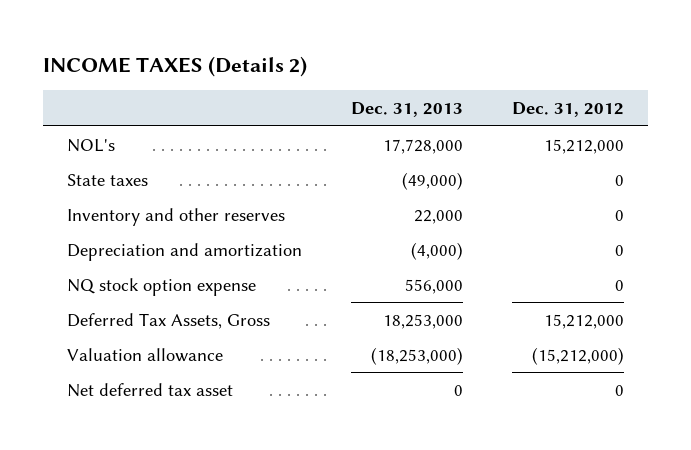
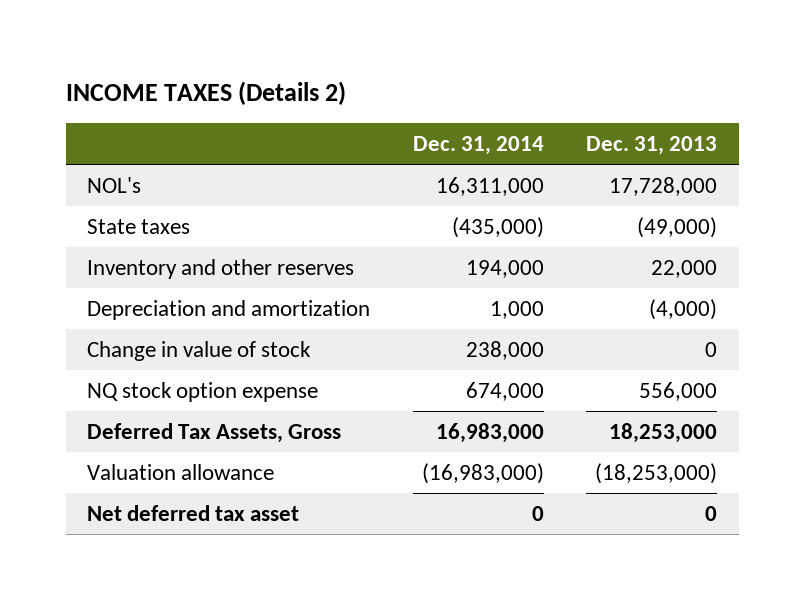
[511,101,624,117] Dec. 31, 2012 -> none
none -> [412,135,544,155] Dec. 31, 2014
none -> [87,340,312,361] Change in value of stock

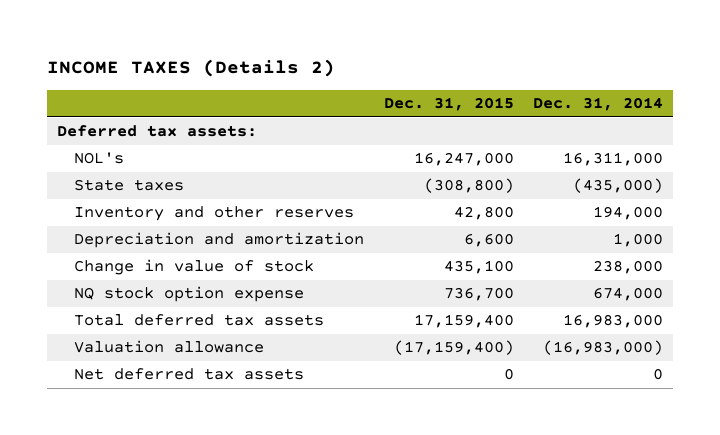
[586,135,718,155] Dec. 31, 2013 -> none
none -> [383,97,514,112] Dec. 31, 2015
none -> [56,125,257,138] Deferred tax assets:
[87,422,342,443] Deferred Tax Assets, Gross -> [73,314,324,327] Total deferred tax assets
[87,504,300,521] Net deferred tax asset -> [73,368,304,381] Net deferred tax assets

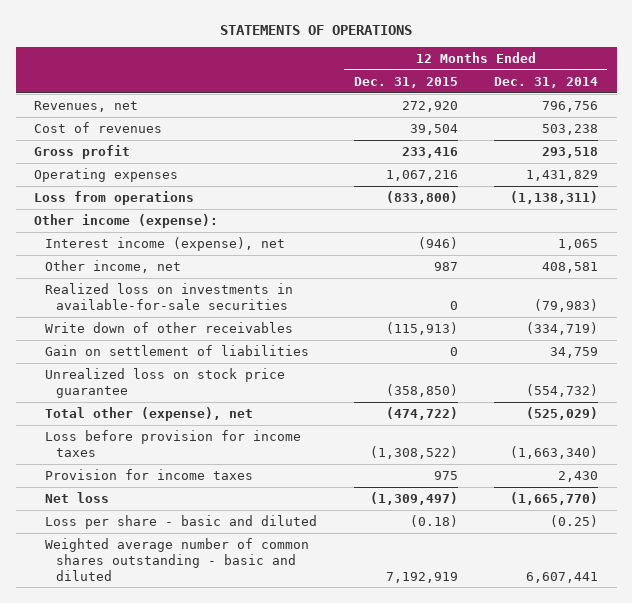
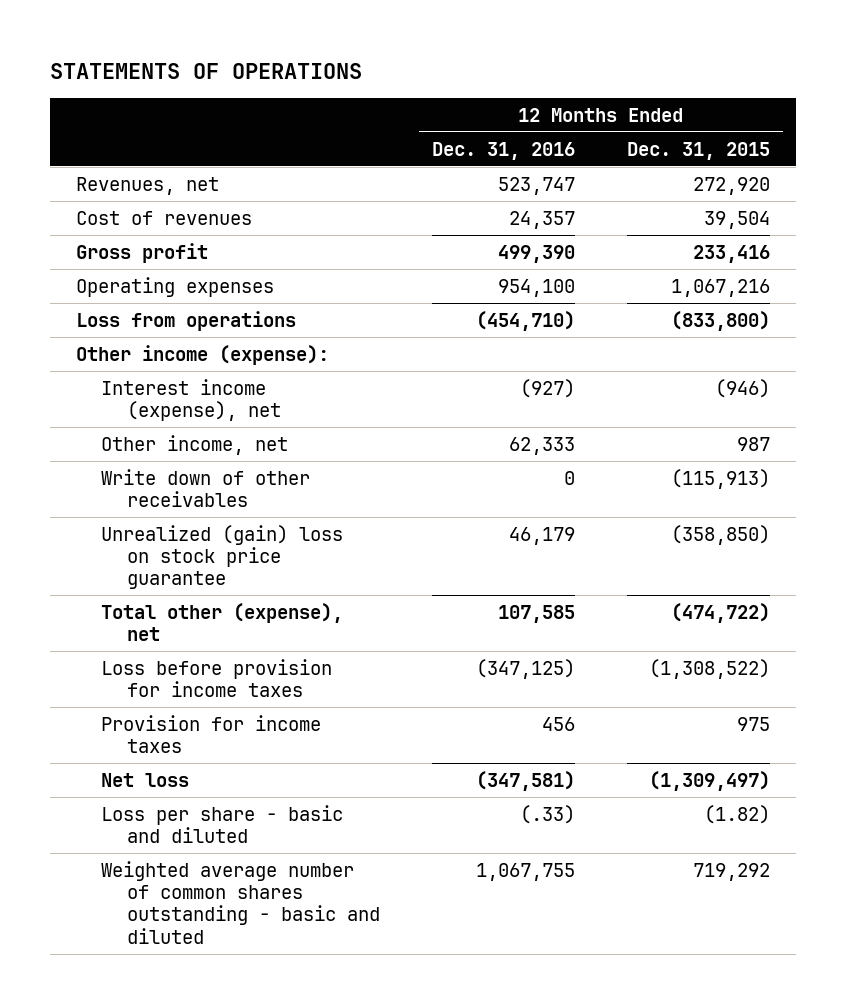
[494,76,599,88] Dec. 31, 2014 -> none
none -> [431,141,575,160] Dec. 31, 2016
[44,282,293,310] Realized loss on investments in available-for-sale securities -> none
[44,344,309,356] Gain on settlement of liabilities -> none
[44,367,285,398] Unrealized loss on stock price guarantee -> [101,524,344,590] Unrealized (gain) loss on stock price guarantee
[409,514,458,527] (0.18) -> [703,804,770,824] (1.82)
[385,571,458,583] 7,192,919 -> [692,862,770,881] 719,292

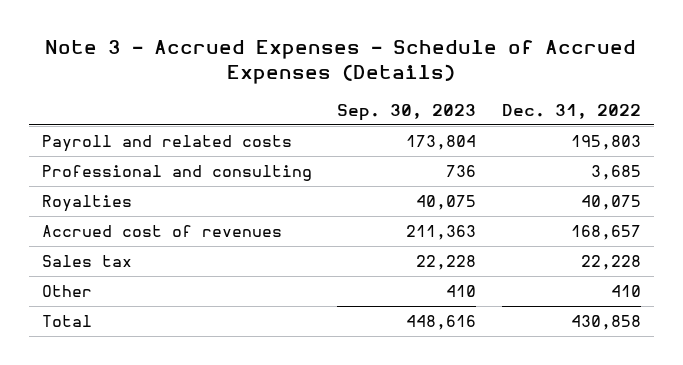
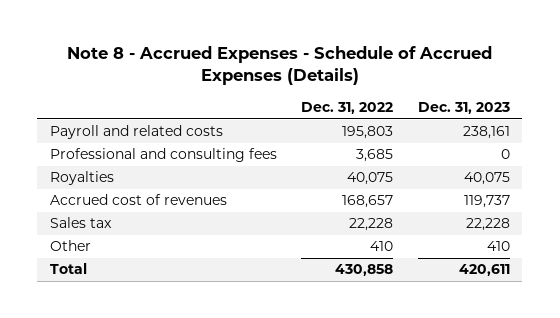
[45,39,637,84] Note 3 - Accrued Expenses - Schedule of Accrued Expenses (Details) -> [66,46,492,86] Note 8 - Accrued Expenses - Schedule of Accrued Expenses (Details)
[337,103,477,121] Sep. 30, 2023 -> none
none -> [417,102,510,115] Dec. 31, 2023
[41,165,312,182] Professional and consulting -> [49,148,277,163] Professional and consulting fees

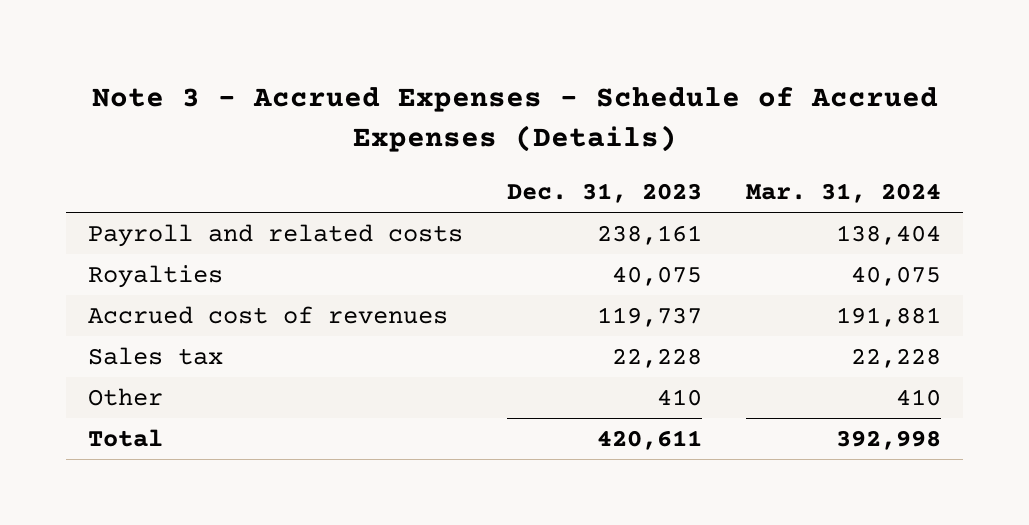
[66,46,492,86] Note 8 - Accrued Expenses - Schedule of Accrued Expenses (Details) -> [91,86,938,152] Note 3 - Accrued Expenses - Schedule of Accrued Expenses (Details)
[301,102,394,115] Dec. 31, 2022 -> none
none -> [745,183,941,204] Mar. 31, 2024
[49,148,277,163] Professional and consulting fees -> none

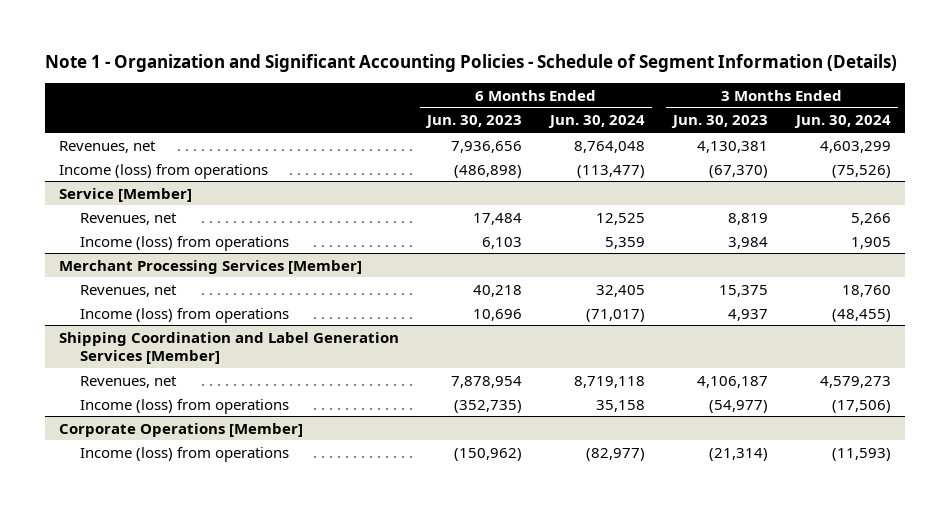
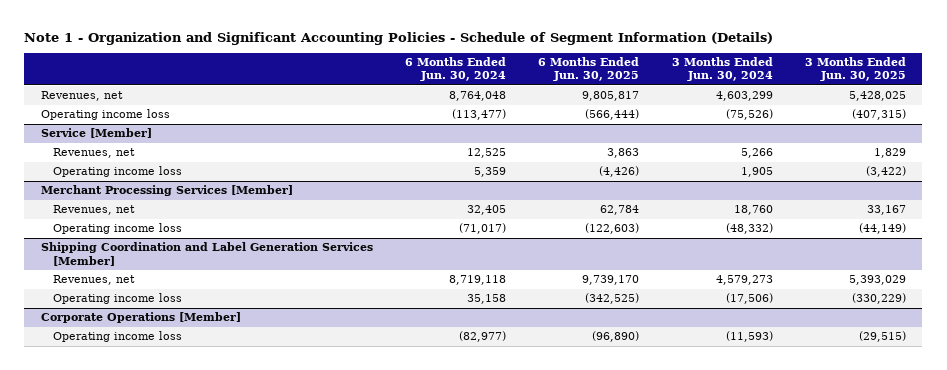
[425,115,523,129] Jun. 30, 2023 -> none
[671,115,769,129] Jun. 30, 2023 -> none
none -> [538,57,640,82] 6 Months Ended Jun. 30, 2025
none -> [805,57,907,82] 3 Months Ended Jun. 30, 2025
[59,163,269,179] Income (loss) from operations -> [40,109,170,121] Operating income loss
[79,235,289,251] Income (loss) from operations -> [52,166,182,178] Operating income loss
[79,307,289,323] Income (loss) from operations -> [52,223,182,235] Operating income loss
[832,308,892,322] (48,455) -> [725,223,773,235] (48,332)
[79,398,289,414] Income (loss) from operations -> [52,293,182,305] Operating income loss
[79,446,289,462] Income (loss) from operations -> [52,331,182,343] Operating income loss

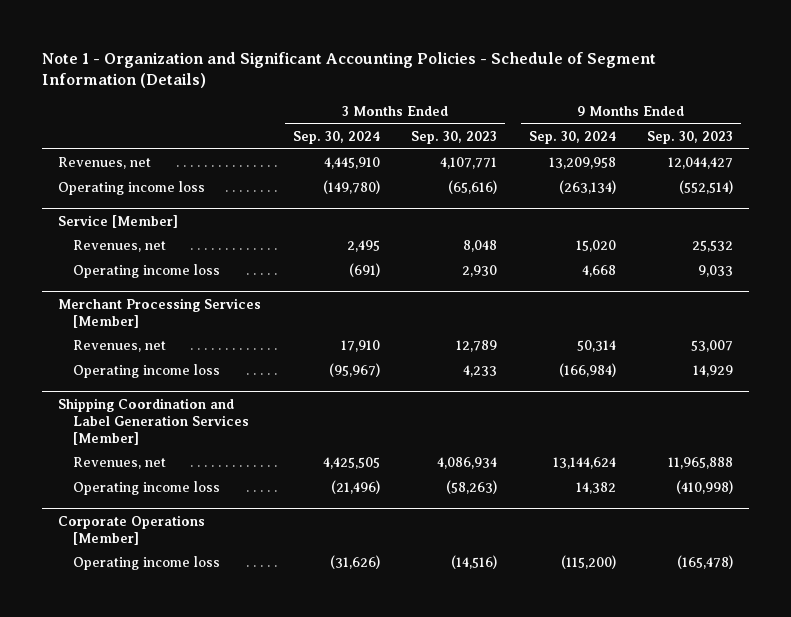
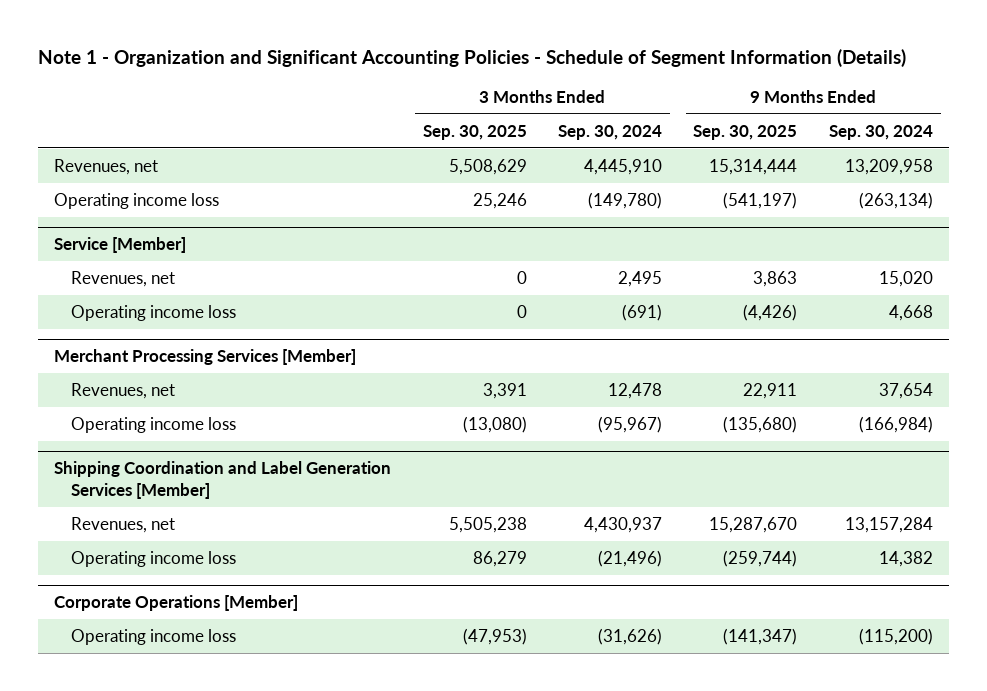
[411,130,498,144] Sep. 30, 2023 -> none
[646,130,733,144] Sep. 30, 2023 -> none
none -> [422,124,527,140] Sep. 30, 2025
none -> [693,124,798,140] Sep. 30, 2025
[340,340,380,353] 17,910 -> [608,382,663,399] 12,478
[576,340,616,353] 50,314 -> [878,382,933,399] 37,654
[322,457,380,470] 4,425,505 -> [584,516,663,533] 4,430,937
[552,457,616,470] 13,144,624 -> [844,516,933,533] 13,157,284

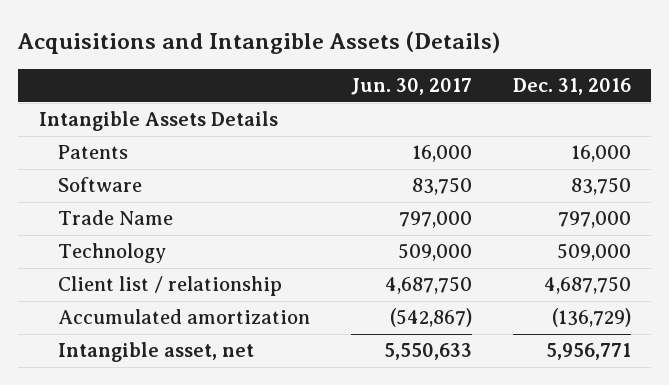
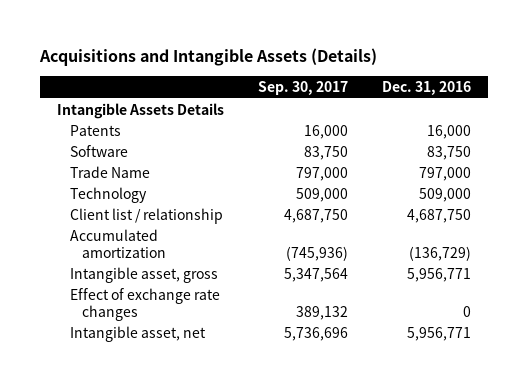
[350,78,472,96] Jun. 30, 2017 -> none
none -> [258,81,349,96] Sep. 30, 2017
none -> [69,266,218,283] Intangible asset, gross
none -> [69,287,220,321] Effect of exchange rate changes

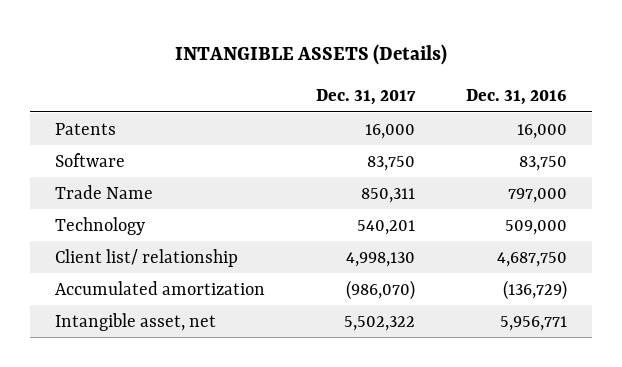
[39,48,378,67] Acquisitions and Intangible Assets (Details) -> [174,44,447,66] INTANGIBLE ASSETS (Details)
[258,81,349,96] Sep. 30, 2017 -> none
none -> [315,89,416,106] Dec. 31, 2017
[57,102,225,119] Intangible Assets Details -> none
[69,207,223,224] Client list / relationship -> [55,248,239,267] Client list/ relationship
[69,266,218,283] Intangible asset, gross -> none
[69,287,220,321] Effect of exchange rate changes -> none

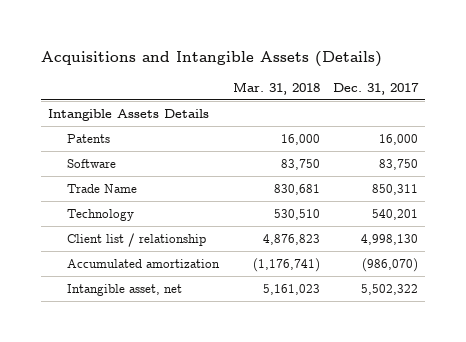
[174,44,447,66] INTANGIBLE ASSETS (Details) -> [41,50,383,67] Acquisitions and Intangible Assets (Details)
[465,89,567,106] Dec. 31, 2016 -> none
none -> [232,81,320,95] Mar. 31, 2018
none -> [47,108,209,121] Intangible Assets Details
[55,248,239,267] Client list/ relationship -> [67,232,207,247] Client list / relationship

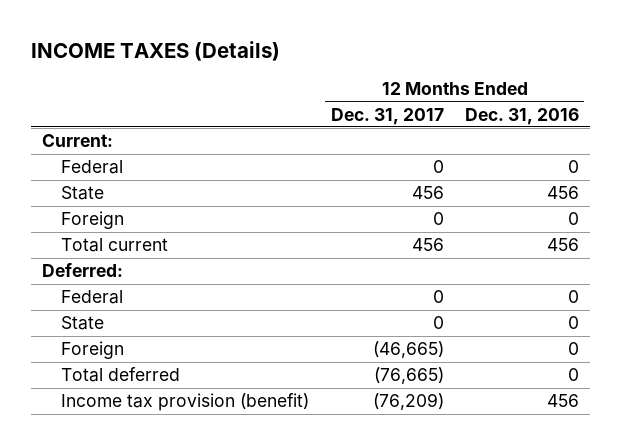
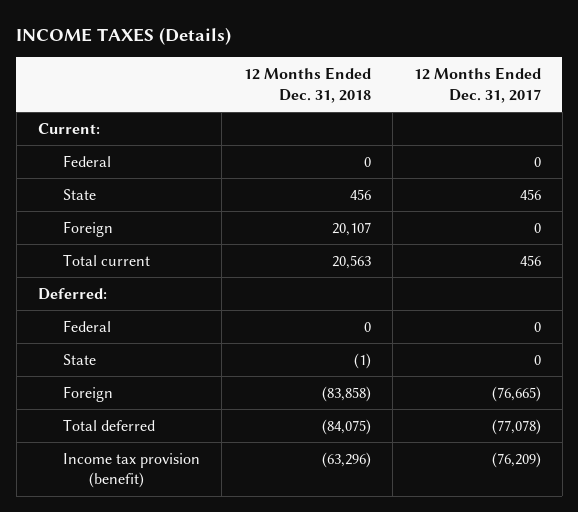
[465,107,580,125] Dec. 31, 2016 -> none
none -> [243,67,371,103] 12 Months Ended Dec. 31, 2018
[372,341,444,359] (46,665) -> [491,385,541,402] (76,665)
[373,367,444,385] (76,665) -> [491,418,541,435] (77,078)

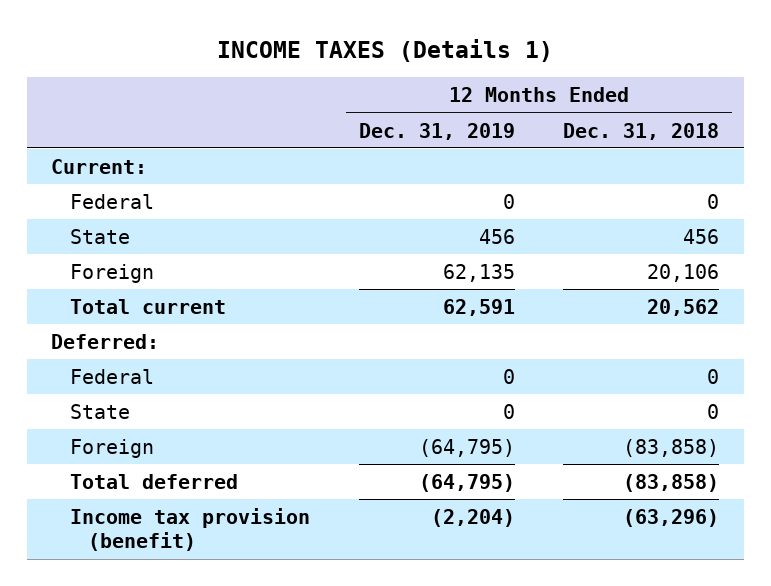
[16,27,232,46] INCOME TAXES (Details) -> [217,38,554,62] INCOME TAXES (Details 1)
[413,67,541,103] 12 Months Ended Dec. 31, 2017 -> none
none -> [358,122,515,140] Dec. 31, 2019
[331,221,371,236] 20,107 -> [647,263,720,282] 20,106
[331,254,371,269] 20,563 -> [647,298,720,316] 20,562
[353,352,371,369] (1) -> [707,403,720,419] 0
[321,418,371,435] (84,075) -> [623,473,720,492] (83,858)

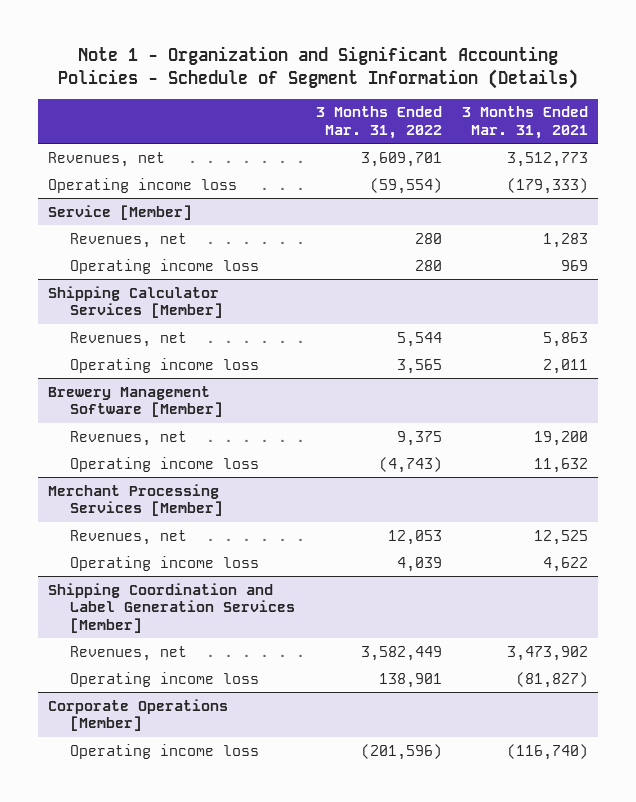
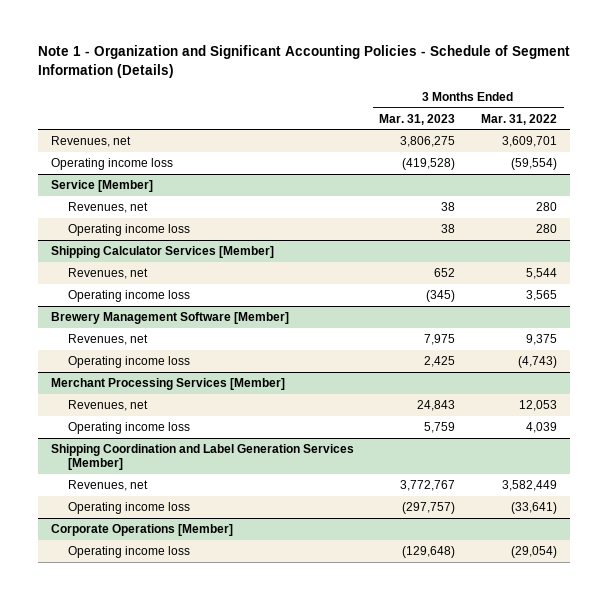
[462,106,589,140] 3 Months Ended Mar. 31, 2021 -> none
none -> [379,113,456,125] Mar. 31, 2023
[378,672,442,688] 138,901 -> [511,501,558,514] (33,641)
[360,743,442,760] (201,596) -> [511,545,558,558] (29,054)

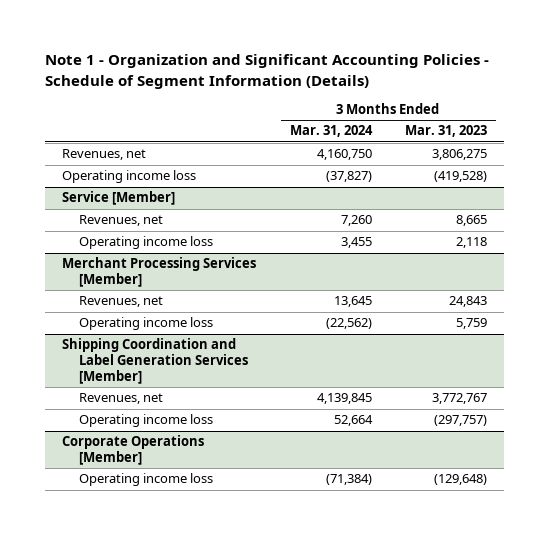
[481,113,558,125] Mar. 31, 2022 -> none
none -> [289,125,373,138] Mar. 31, 2024
[50,245,274,258] Shipping Calculator Services [Member] -> none
[68,267,149,279] Revenues, net -> none
[68,289,191,302] Operating income loss -> none
[50,311,289,324] Brewery Management Software [Member] -> none
[68,333,149,345] Revenues, net -> none
[68,355,191,368] Operating income loss -> none
[441,201,456,211] 38 -> [456,215,488,227] 8,665
[441,223,456,233] 38 -> [456,237,488,249] 2,118

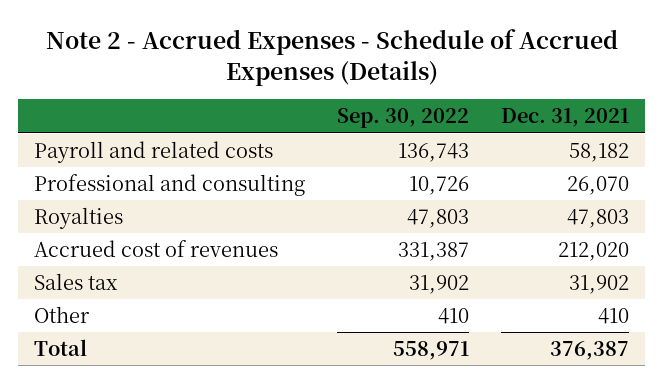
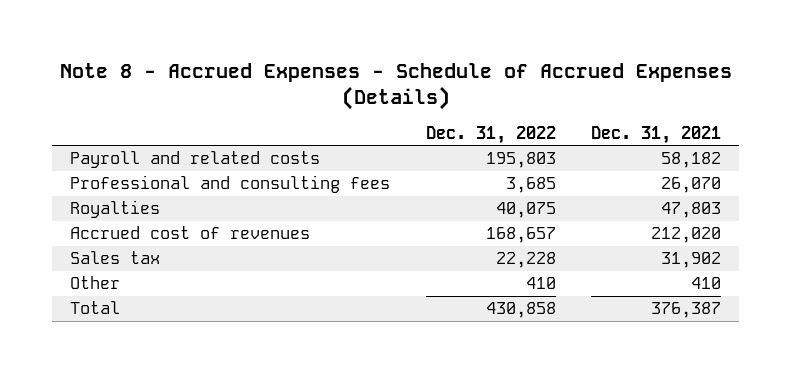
[45,28,618,86] Note 2 - Accrued Expenses - Schedule of Accrued Expenses (Details) -> [59,62,732,110] Note 8 - Accrued Expenses - Schedule of Accrued Expenses (Details)
[337,108,470,129] Sep. 30, 2022 -> none
none -> [425,125,556,144] Dec. 31, 2022
[34,173,306,196] Professional and consulting -> [69,175,390,194] Professional and consulting fees

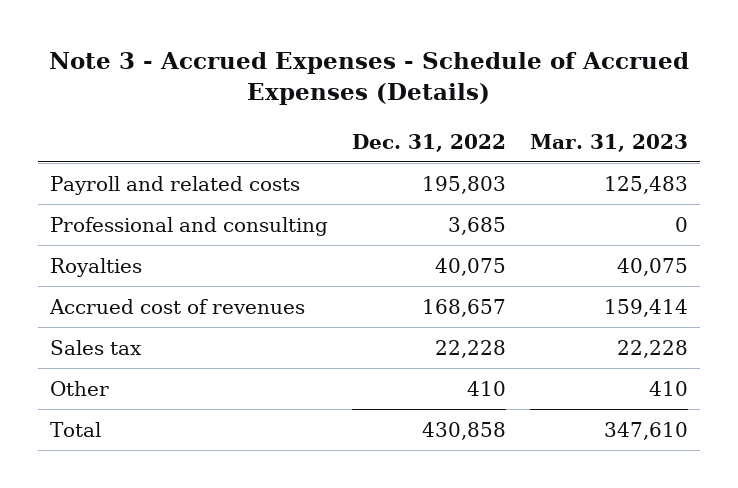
[59,62,732,110] Note 8 - Accrued Expenses - Schedule of Accrued Expenses (Details) -> [48,52,689,106] Note 3 - Accrued Expenses - Schedule of Accrued Expenses (Details)
[591,125,722,144] Dec. 31, 2021 -> none
none -> [529,133,688,152] Mar. 31, 2023
[69,175,390,194] Professional and consulting fees -> [50,217,329,237] Professional and consulting

